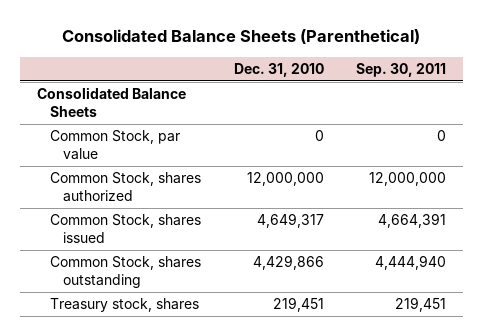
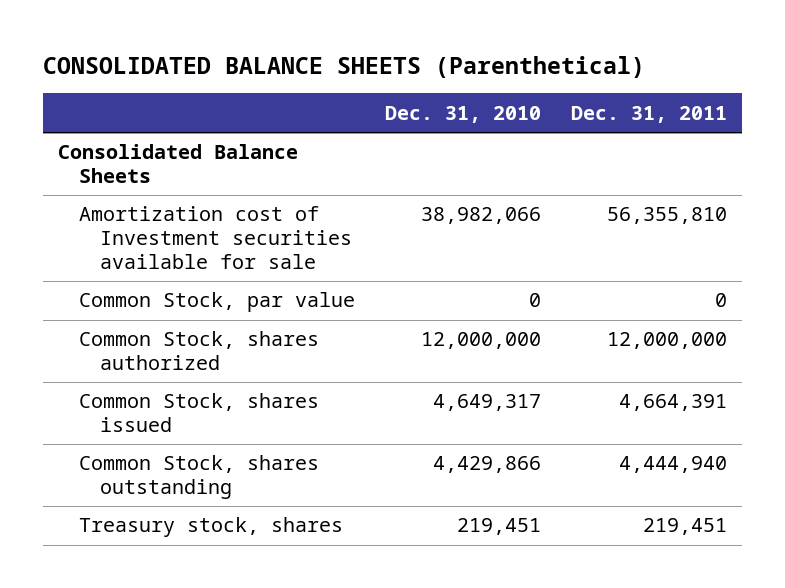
[62,29,421,45] Consolidated Balance Sheets (Parenthetical) -> [42,55,645,78] CONSOLIDATED BALANCE SHEETS (Parenthetical)
[356,62,447,77] Sep. 30, 2011 -> none
none -> [571,105,728,123] Dec. 31, 2011
none -> [78,206,352,269] Amortization cost of Investment securities available for sale

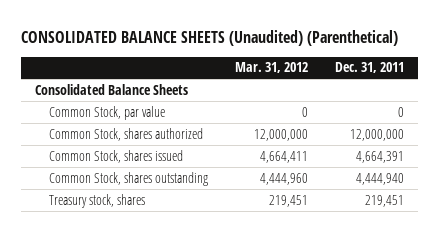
[42,55,645,78] CONSOLIDATED BALANCE SHEETS (Parenthetical) -> [21,29,399,46] CONSOLIDATED BALANCE SHEETS (Unaudited) (Parenthetical)
[384,105,541,123] Dec. 31, 2010 -> none
none -> [234,62,308,74] Mar. 31, 2012
[78,206,352,269] Amortization cost of Investment securities available for sale -> none

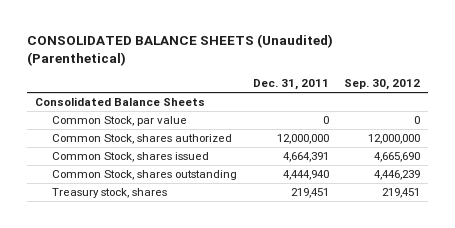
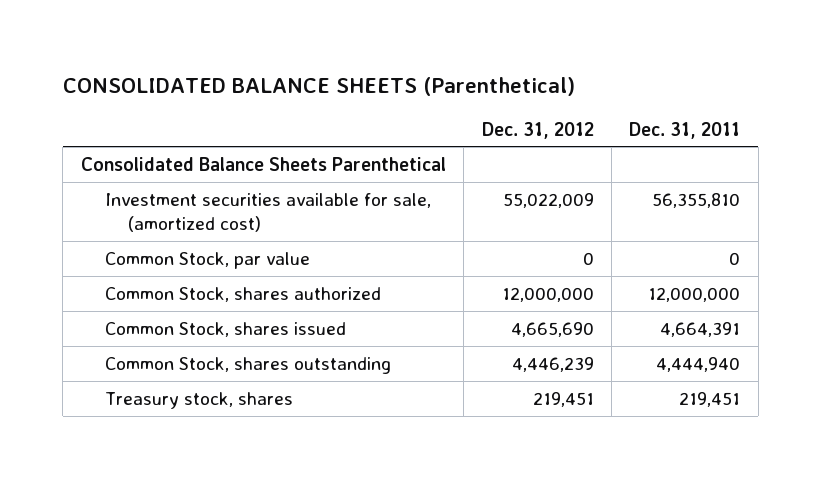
[26,33,333,66] CONSOLIDATED BALANCE SHEETS (Unaudited) (Parenthetical) -> [62,76,575,96] CONSOLIDATED BALANCE SHEETS (Parenthetical)
[344,79,421,91] Sep. 30, 2012 -> none
none -> [481,121,594,139] Dec. 31, 2012
[34,96,205,106] Consolidated Balance Sheets -> [80,156,446,171] Consolidated Balance Sheets Parenthetical
none -> [104,192,431,233] Investment securities available for sale, (amortized cost)

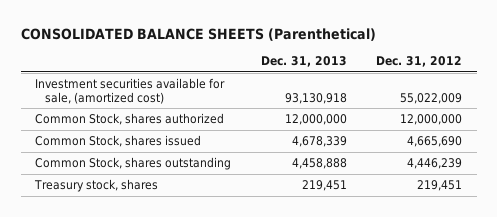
[629,121,741,139] Dec. 31, 2011 -> none
none -> [260,56,347,68] Dec. 31, 2013
[80,156,446,171] Consolidated Balance Sheets Parenthetical -> none
[104,251,310,269] Common Stock, par value -> none

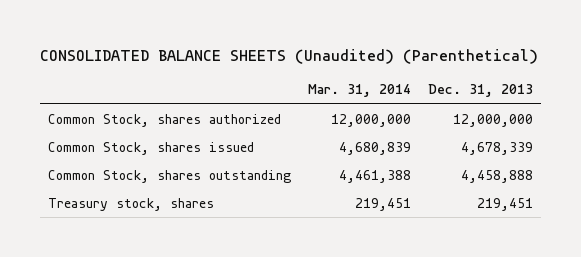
[20,27,376,41] CONSOLIDATED BALANCE SHEETS (Parenthetical) -> [39,49,538,65] CONSOLIDATED BALANCE SHEETS (Unaudited) (Parenthetical)
[376,56,463,68] Dec. 31, 2012 -> none
none -> [307,84,411,98] Mar. 31, 2014
[35,78,226,104] Investment securities available for sale, (amortized cost) -> none

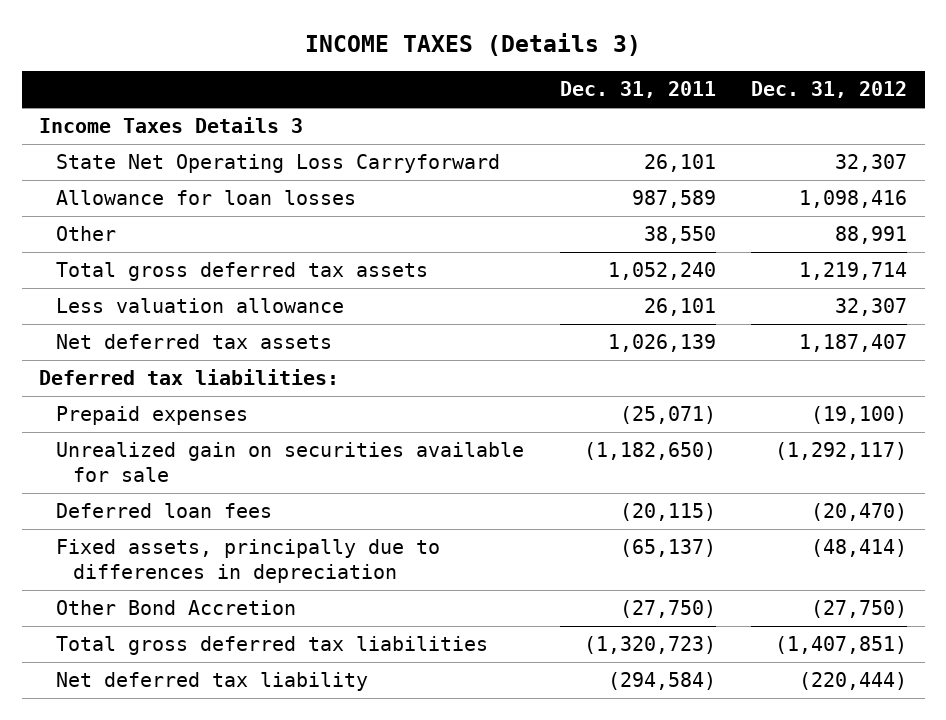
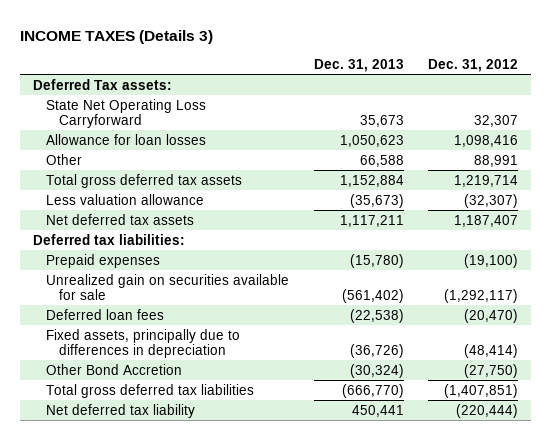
[559,81,716,99] Dec. 31, 2011 -> none
none -> [313,58,404,72] Dec. 31, 2013
[39,117,304,134] Income Taxes Details 3 -> none
none -> [32,78,172,90] Deferred Tax assets:
[835,298,908,317] 32,307 -> [464,193,519,208] (32,307)

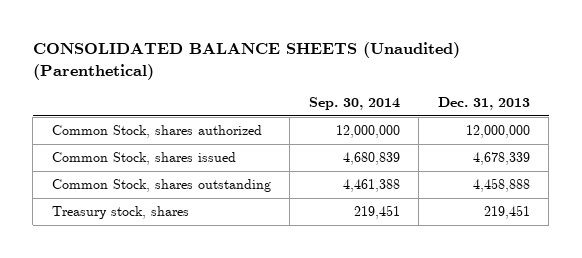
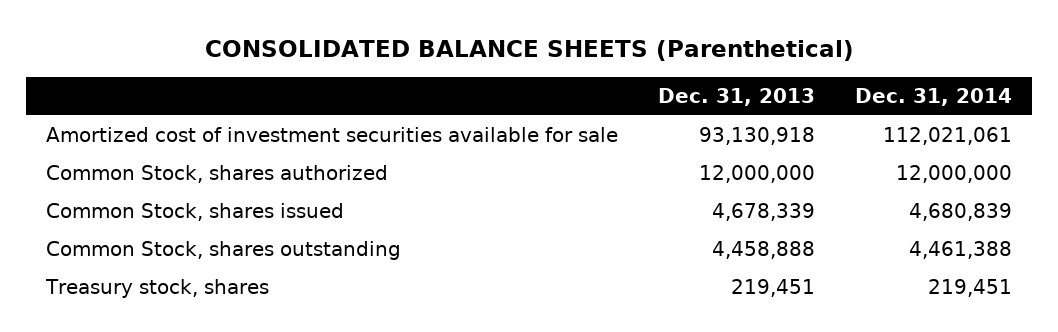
[32,42,460,80] CONSOLIDATED BALANCE SHEETS (Unaudited) (Parenthetical) -> [204,39,854,61] CONSOLIDATED BALANCE SHEETS (Parenthetical)
[308,97,400,111] Sep. 30, 2014 -> none
none -> [854,87,1012,106] Dec. 31, 2014
none -> [46,127,619,143] Amortized cost of investment securities available for sale

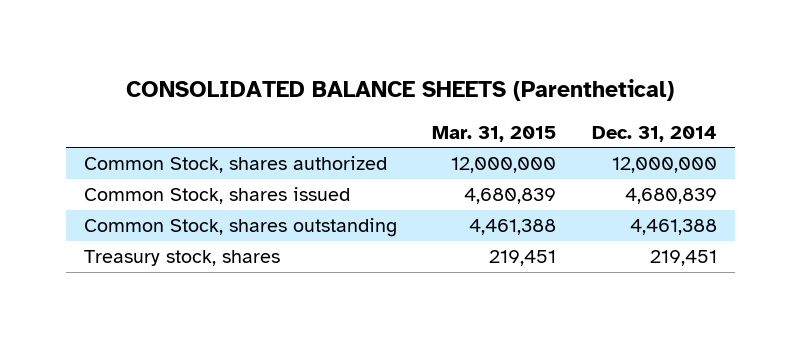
[657,87,815,106] Dec. 31, 2013 -> none
none -> [432,125,557,142] Mar. 31, 2015
[46,127,619,143] Amortized cost of investment securities available for sale -> none

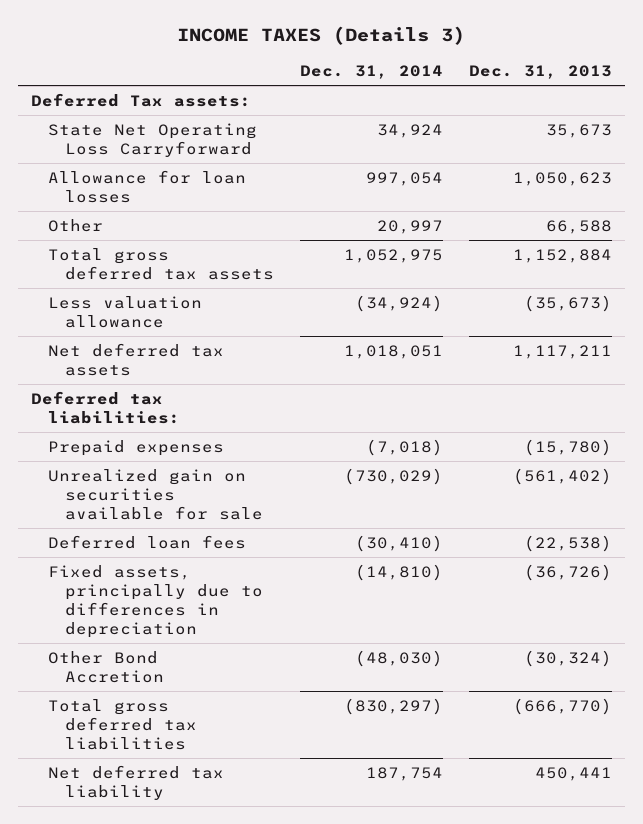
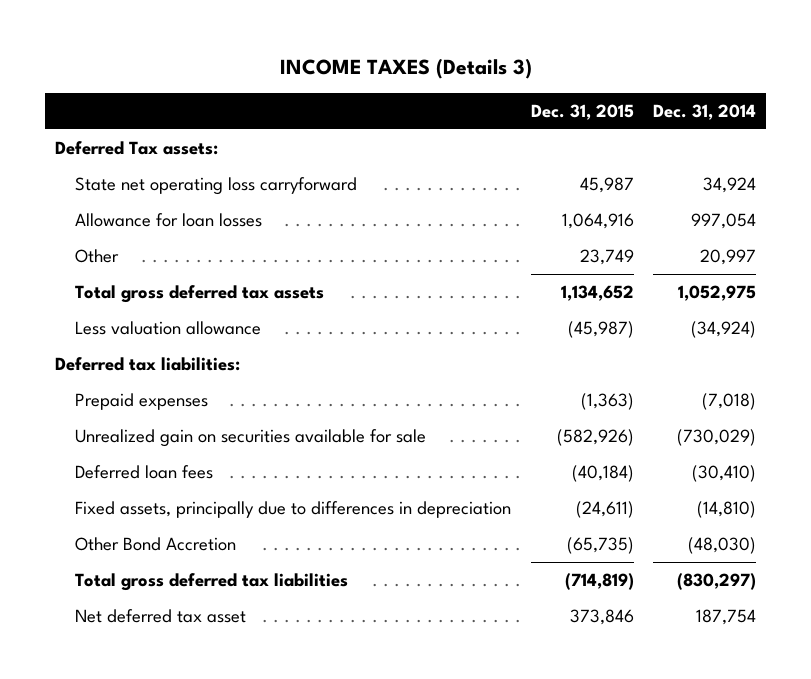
[468,65,612,80] Dec. 31, 2013 -> none
none -> [530,103,634,120] Dec. 31, 2015
[47,122,257,157] State Net Operating Loss Carryforward -> [75,177,358,196] State net operating loss carryforward
[47,342,224,376] Net deferred tax assets -> none
[47,764,224,800] Net deferred tax liability -> [75,609,247,624] Net deferred tax asset

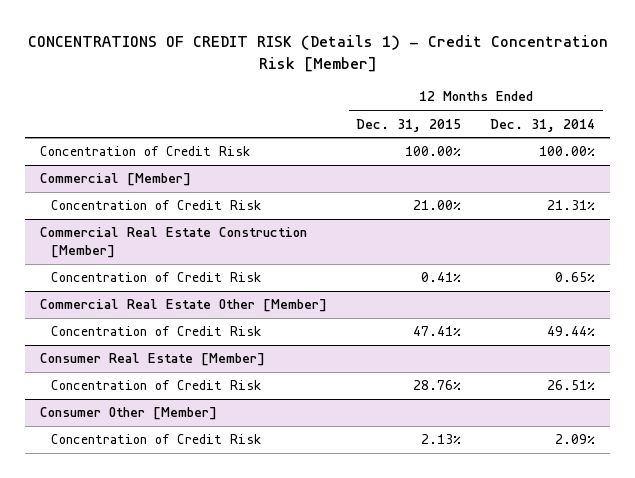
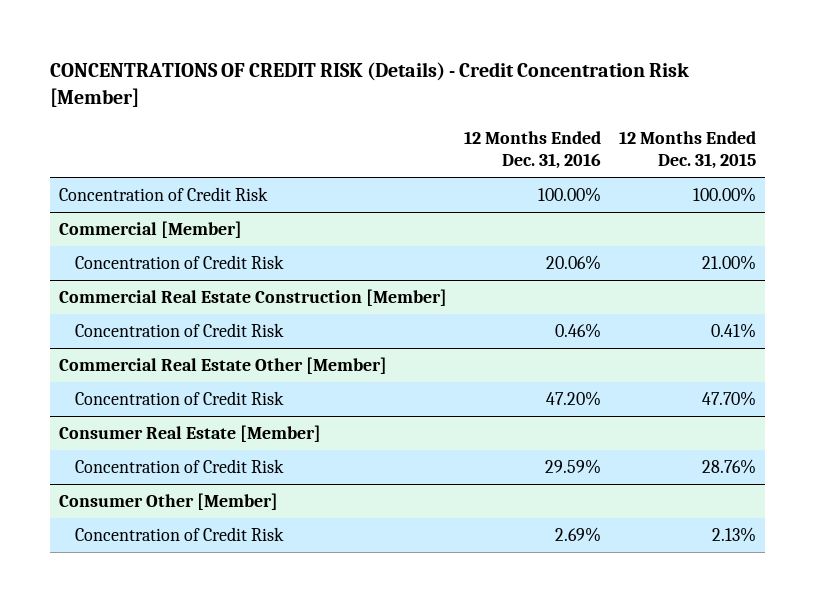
[27,34,608,72] CONCENTRATIONS OF CREDIT RISK (Details 1) - Credit Concentration Risk [Member] -> [49,61,689,107] CONCENTRATIONS OF CREDIT RISK (Details) - Credit Concentration Risk [Member]
[490,118,596,132] Dec. 31, 2014 -> none
none -> [464,130,602,170] 12 Months Ended Dec. 31, 2016
[413,326,462,337] 47.41% -> [701,390,756,406] 47.70%

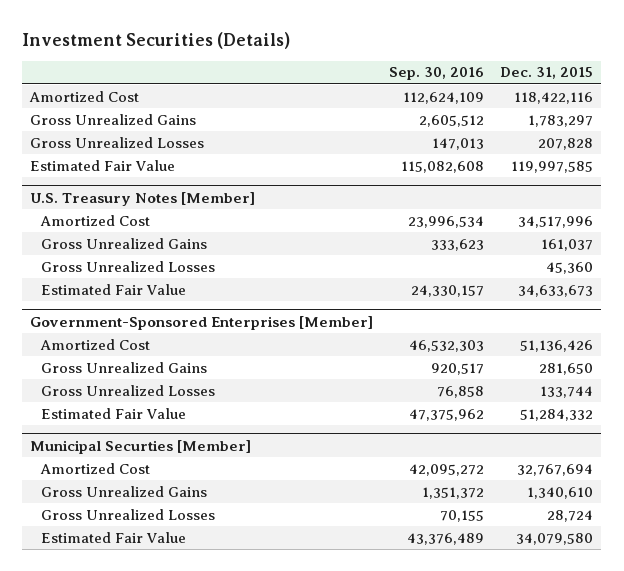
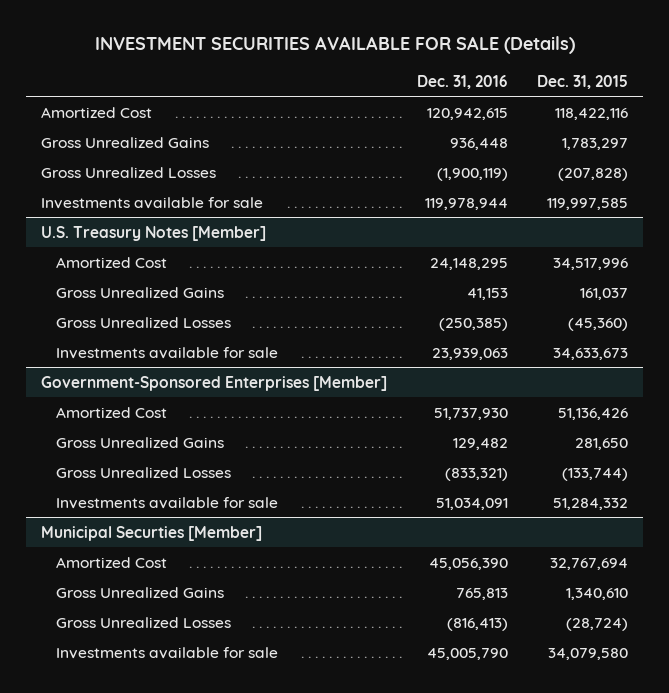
[22,31,291,49] Investment Securities (Details) -> [94,36,575,55] INVESTMENT SECURITIES AVAILABLE FOR SALE (Details)
[389,67,485,81] Sep. 30, 2016 -> none
none -> [416,74,508,89] Dec. 31, 2016
[538,137,594,150] 207,828 -> [558,167,629,181] (207,828)
[30,159,176,171] Estimated Fair Value -> [40,196,263,209] Investments available for sale
[546,261,594,274] 45,360 -> [568,317,629,331] (45,360)
[41,283,187,295] Estimated Fair Value -> [56,346,279,359] Investments available for sale
[540,385,594,398] 133,744 -> [562,467,629,481] (133,744)
[41,407,187,419] Estimated Fair Value -> [56,496,279,509] Investments available for sale
[547,509,594,522] 28,724 -> [566,617,629,631] (28,724)
[41,531,187,543] Estimated Fair Value -> [56,646,279,659] Investments available for sale

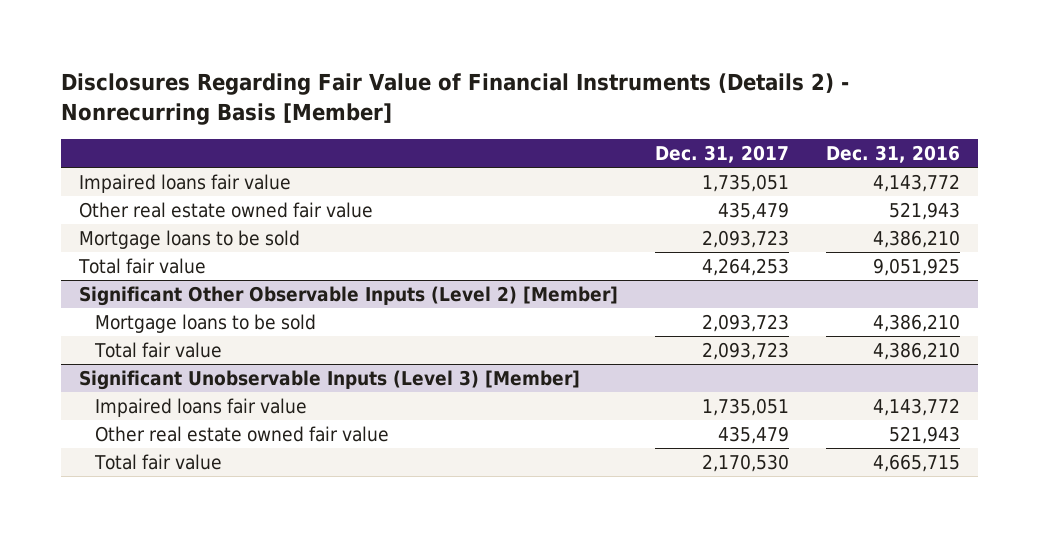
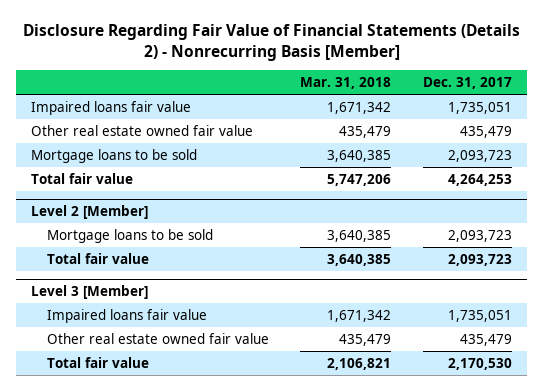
[60,73,849,126] Disclosures Regarding Fair Value of Financial Instruments (Details 2) - Nonrecurring Basis [Member] -> [22,24,520,61] Disclosure Regarding Fair Value of Financial Statements (Details 2) - Nonrecurring Basis [Member]
[825,145,960,164] Dec. 31, 2016 -> none
none -> [300,76,392,89] Mar. 31, 2018
[78,286,618,307] Significant Other Observable Inputs (Level 2) [Member] -> [31,204,149,219] Level 2 [Member]
[78,370,580,391] Significant Unobservable Inputs (Level 3) [Member] -> [31,284,149,299] Level 3 [Member]

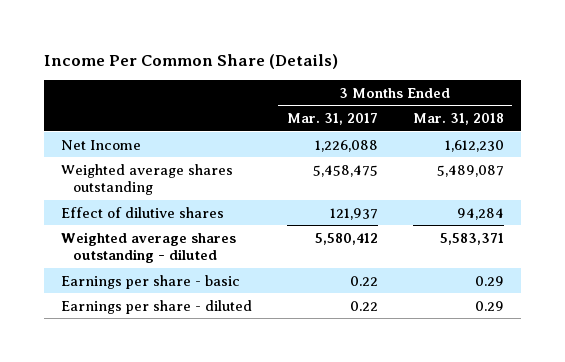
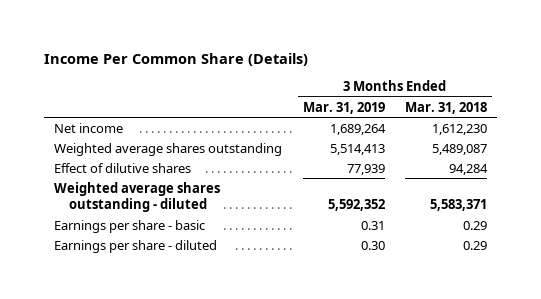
[286,113,378,126] Mar. 31, 2017 -> none
none -> [302,101,385,114] Mar. 31, 2019
[60,139,141,150] Net Income -> [54,122,124,133] Net income

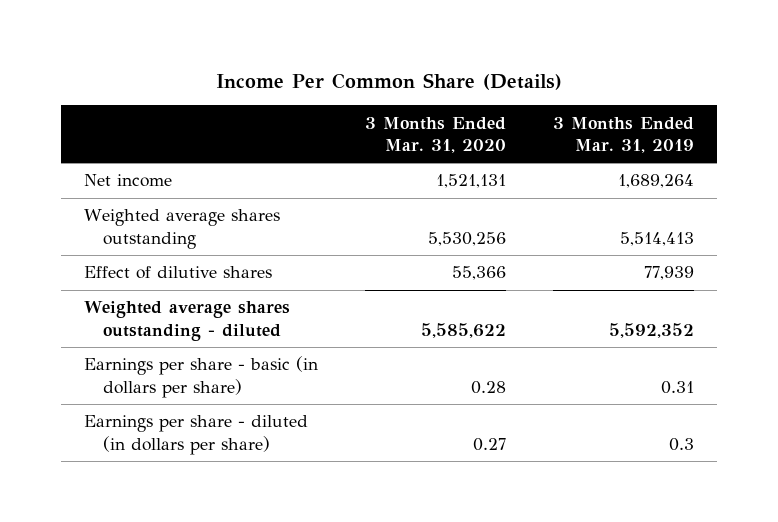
[405,101,488,114] Mar. 31, 2018 -> none
none -> [364,116,506,154] 3 Months Ended Mar. 31, 2020
[54,219,206,233] Earnings per share - basic -> [84,356,319,398] Earnings per share - basic (in dollars per share)
[54,239,218,253] Earnings per share - diluted -> [84,415,309,455] Earnings per share - diluted (in dollars per share)
[360,240,385,250] 0.30 -> [668,437,694,451] 0.3

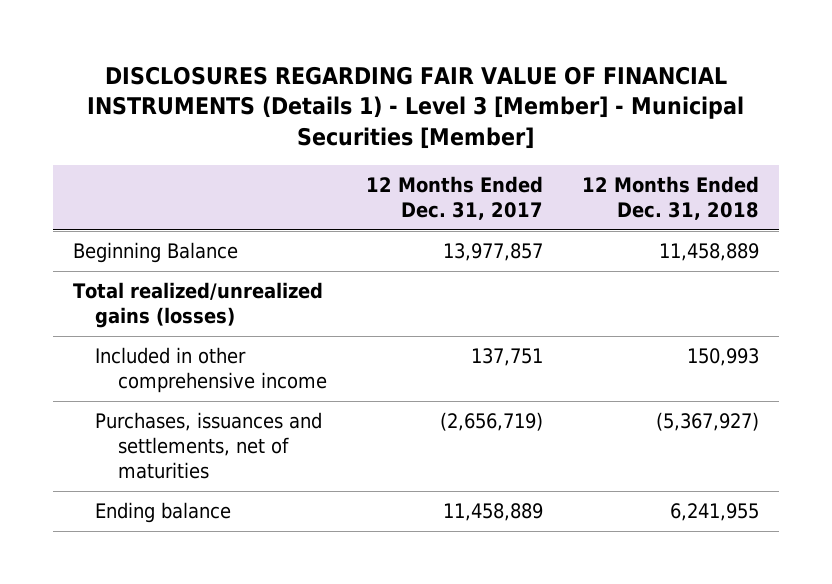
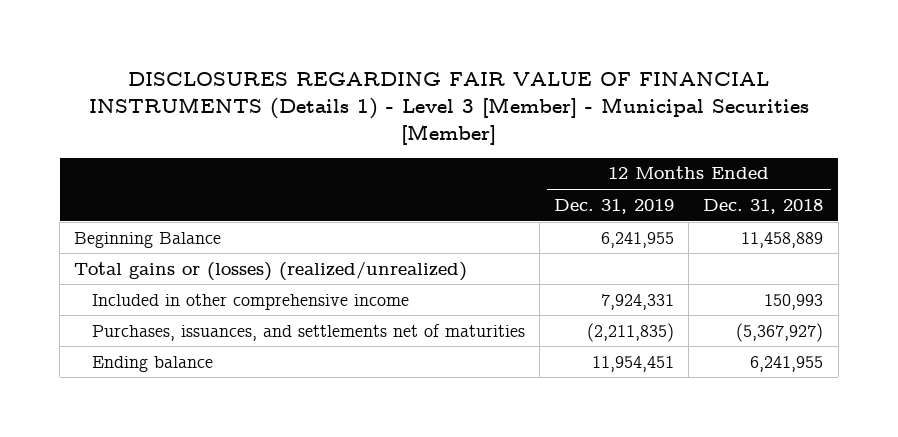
[366,176,544,221] 12 Months Ended Dec. 31, 2017 -> none
none -> [554,198,675,214] Dec. 31, 2019
[72,282,323,329] Total realized/unrealized gains (losses) -> [74,260,468,281] Total gains or (losses) (realized/unrealized)
[95,412,323,479] Purchases, issuances and settlements, net of maturities -> [92,323,526,341] Purchases, issuances, and settlements net of maturities

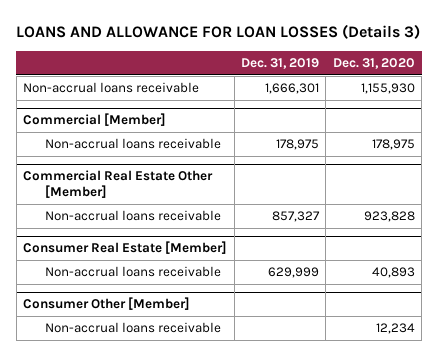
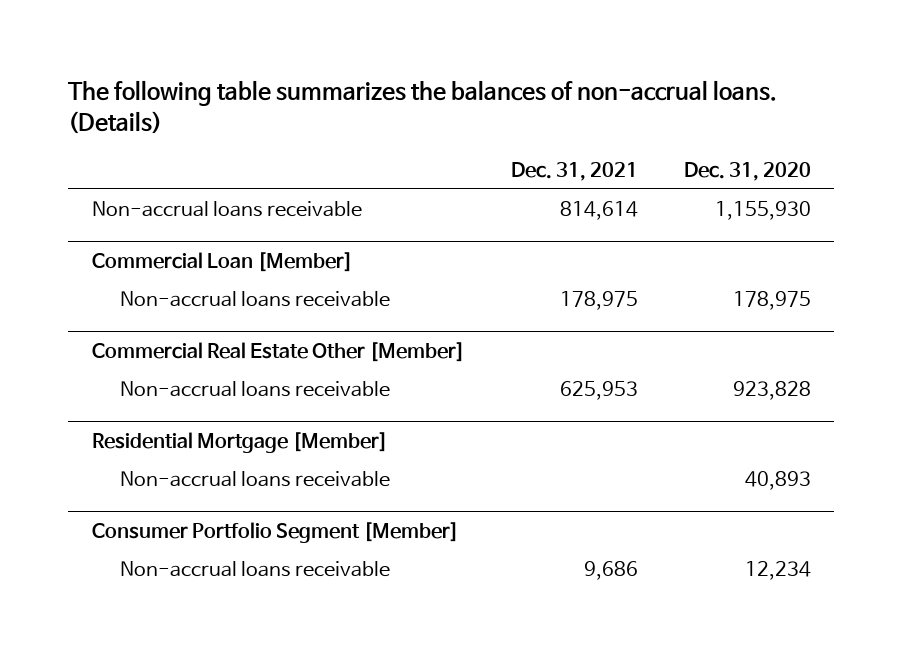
[16,24,421,40] LOANS AND ALLOWANCE FOR LOAN LOSSES (Details 3) -> [68,80,778,135] The following table summarizes the balances of non-accrual loans. (Details)
[241,58,320,70] Dec. 31, 2019 -> none
none -> [510,161,638,181] Dec. 31, 2021
[23,113,167,127] Commercial [Member] -> [91,252,353,273] Commercial Loan [Member]
[23,241,228,255] Consumer Real Estate [Member] -> [91,432,388,454] Residential Mortgage [Member]
[23,297,191,311] Consumer Other [Member] -> [91,522,459,544] Consumer Portfolio Segment [Member]

